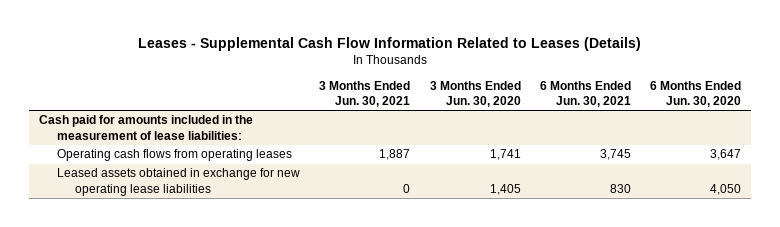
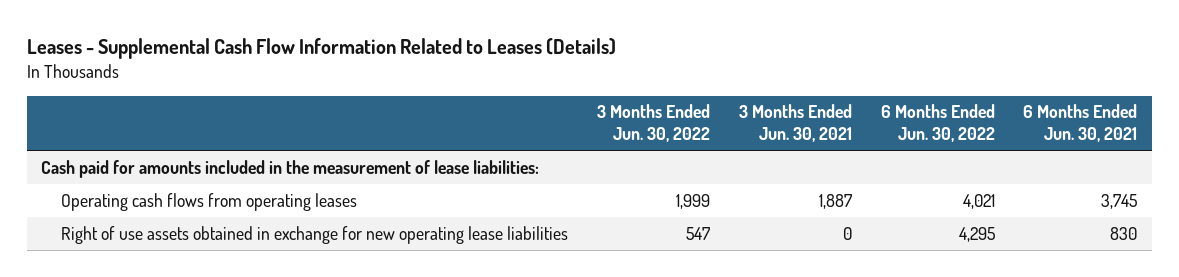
[429,80,521,107] 3 Months Ended Jun. 30, 2020 -> none
[650,80,742,107] 6 Months Ended Jun. 30, 2020 -> none
none -> [597,104,711,143] 3 Months Ended Jun. 30, 2022
none -> [880,104,995,143] 6 Months Ended Jun. 30, 2022
[57,168,301,196] Leased assets obtained in exchange for new operating lease liabilities -> [61,225,569,244] Right of use assets obtained in exchange for new operating lease liabilities

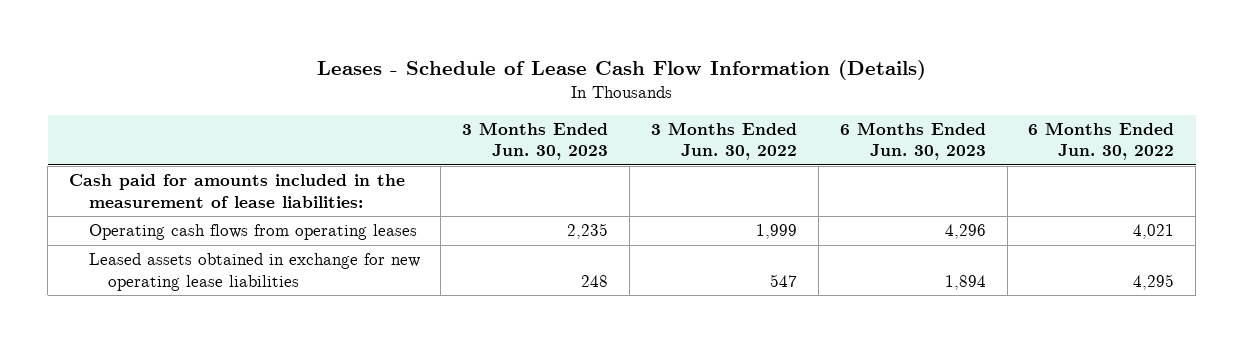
[26,38,616,60] Leases - Supplemental Cash Flow Information Related to Leases (Details) -> [316,59,926,80] Leases - Schedule of Lease Cash Flow Information (Details)
[738,104,852,143] 3 Months Ended Jun. 30, 2021 -> none
[1023,104,1138,143] 6 Months Ended Jun. 30, 2021 -> none
none -> [462,121,609,161] 3 Months Ended Jun. 30, 2023
none -> [839,121,986,161] 6 Months Ended Jun. 30, 2023
[61,225,569,244] Right of use assets obtained in exchange for new operating lease liabilities -> [88,253,420,291] Leased assets obtained in exchange for new operating lease liabilities

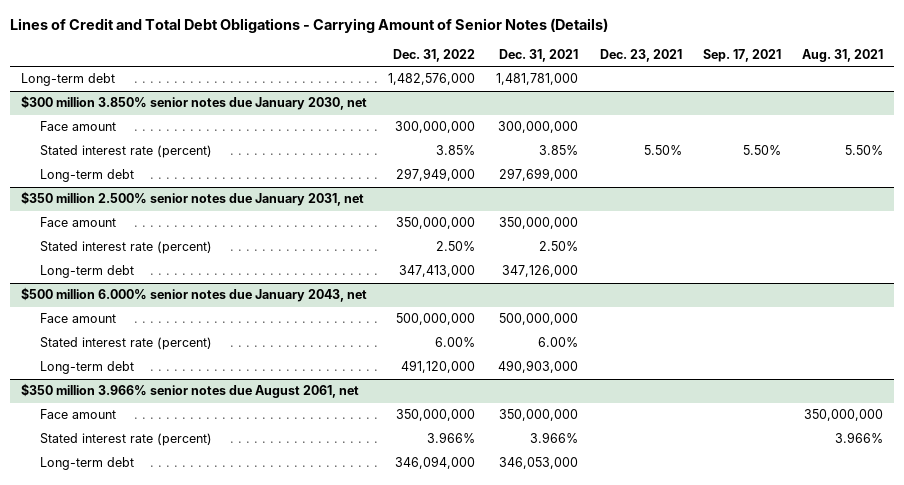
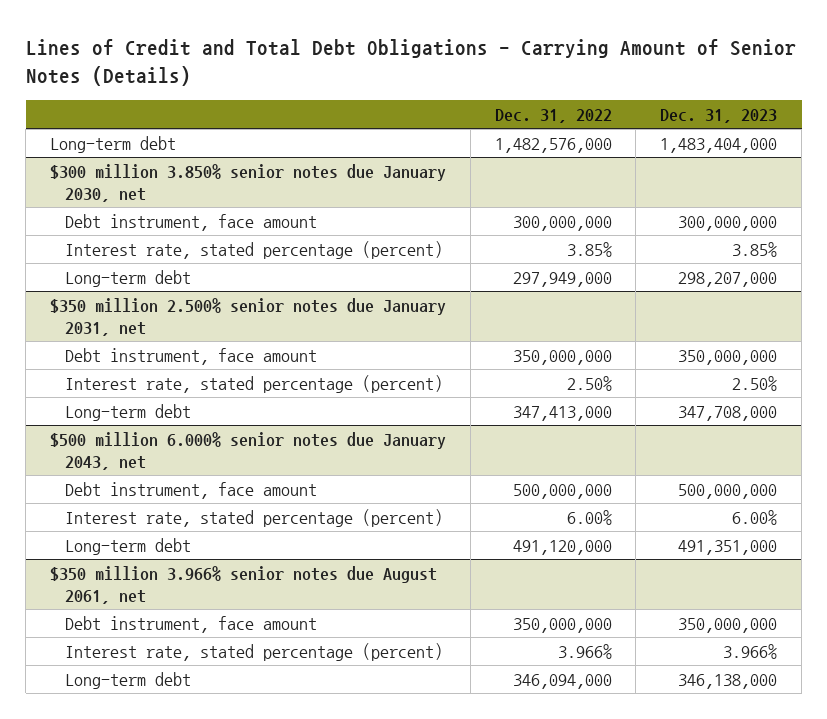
[499,49,579,63] Dec. 31, 2021 -> none
[599,49,682,63] Dec. 23, 2021 -> none
[702,49,781,63] Sep. 17, 2021 -> none
[802,49,884,63] Aug. 31, 2021 -> none
none -> [660,109,778,124] Dec. 31, 2023
[39,121,116,132] Face amount -> [65,213,318,231] Debt instrument, face amount
[39,145,212,159] Stated interest rate (percent) -> [65,240,444,259] Interest rate, stated percentage (percent)
[39,217,116,228] Face amount -> [65,347,318,365] Debt instrument, face amount
[39,241,212,255] Stated interest rate (percent) -> [65,374,444,393] Interest rate, stated percentage (percent)
[39,313,116,324] Face amount -> [65,481,318,499] Debt instrument, face amount
[39,337,212,351] Stated interest rate (percent) -> [65,508,444,527] Interest rate, stated percentage (percent)
[39,409,116,420] Face amount -> [65,615,318,633] Debt instrument, face amount
[39,433,212,447] Stated interest rate (percent) -> [65,642,444,661] Interest rate, stated percentage (percent)

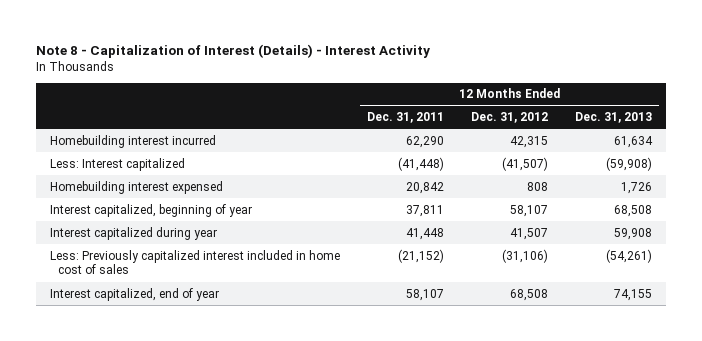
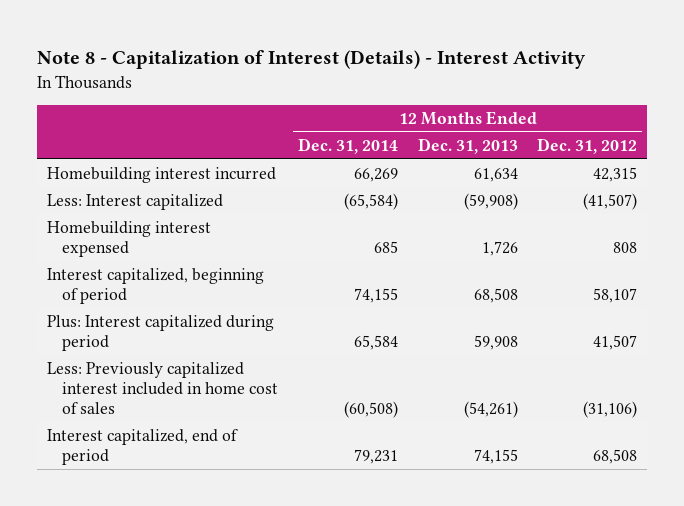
[367,112,445,124] Dec. 31, 2011 -> none
none -> [297,137,398,154] Dec. 31, 2014
[49,203,252,217] Interest capitalized, beginning of year -> [46,268,264,305] Interest capitalized, beginning of period
[49,226,217,240] Interest capitalized during year -> [46,315,274,352] Plus: Interest capitalized during period
[49,287,219,301] Interest capitalized, end of year -> [46,429,238,466] Interest capitalized, end of period

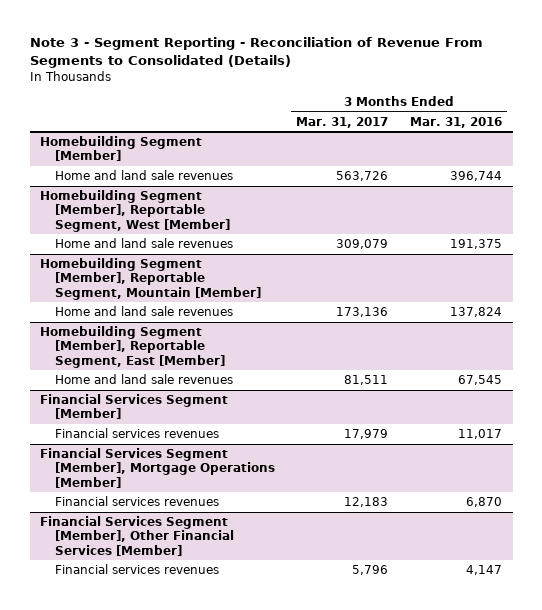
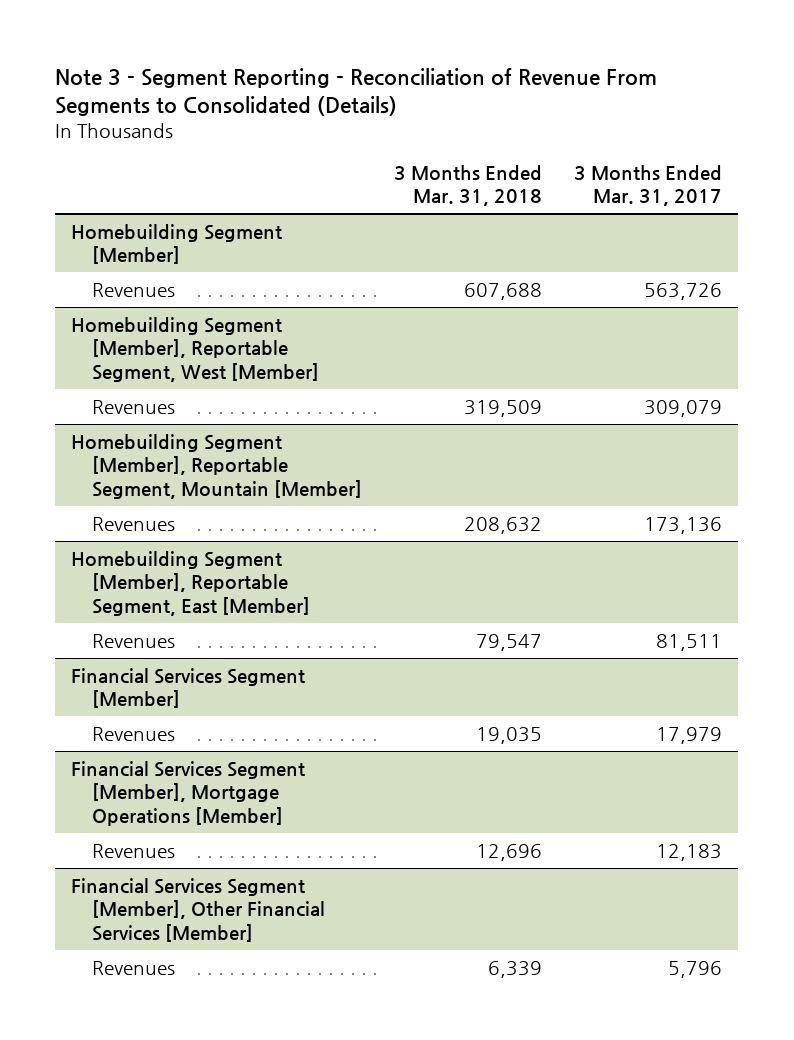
[409,116,502,128] Mar. 31, 2016 -> none
none -> [394,164,543,207] 3 Months Ended Mar. 31, 2018
[54,170,233,181] Home and land sale revenues -> [91,282,175,297] Revenues
[54,238,233,249] Home and land sale revenues -> [91,399,175,414] Revenues
[54,306,233,317] Home and land sale revenues -> [91,516,175,531] Revenues
[54,374,233,385] Home and land sale revenues -> [91,633,175,648] Revenues
[54,428,219,439] Financial services revenues -> [91,726,175,741] Revenues
[54,496,219,507] Financial services revenues -> [91,843,175,858] Revenues
[54,564,219,575] Financial services revenues -> [91,960,175,975] Revenues

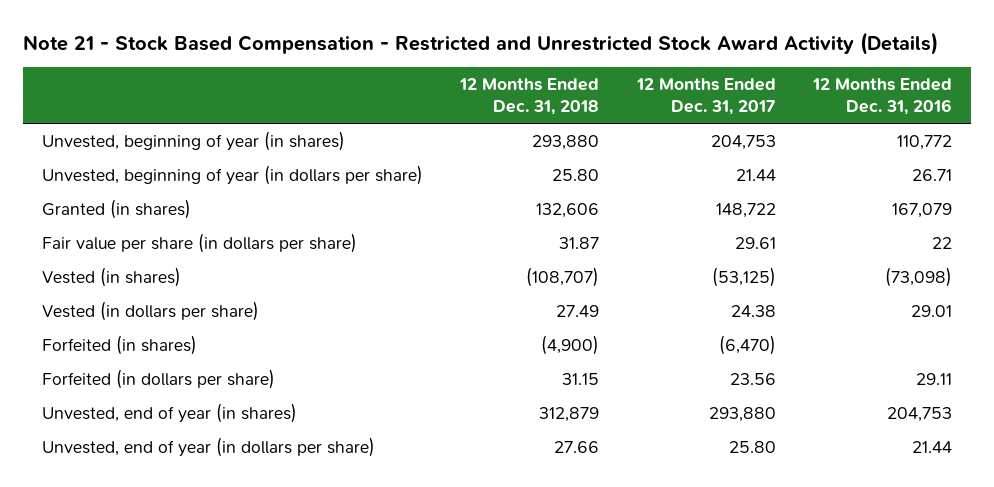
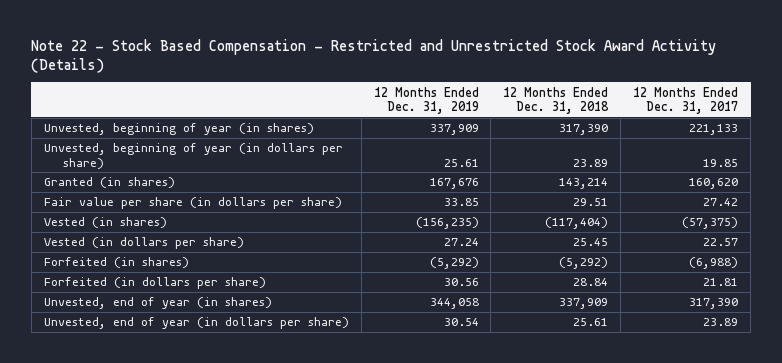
[23,32,939,56] Note 21 - Stock Based Compensation - Restricted and Unrestricted Stock Award Activity (Details) -> [31,38,717,73] Note 22 - Stock Based Compensation - Restricted and Unrestricted Stock Award Activity (Details)
[812,78,953,115] 12 Months Ended Dec. 31, 2016 -> none
none -> [373,86,479,115] 12 Months Ended Dec. 31, 2019
[532,135,600,151] 293,880 -> [559,124,609,136] 317,390
[710,135,776,151] 204,753 -> [689,124,739,136] 221,133
[552,169,600,182] 25.80 -> [573,158,609,167] 23.89
[735,169,776,182] 21.44 -> [703,158,739,167] 19.85
[536,203,600,219] 132,606 -> [559,178,609,190] 143,214
[715,203,776,219] 148,722 -> [689,178,739,190] 160,620
[559,237,600,250] 31.87 -> [573,198,609,207] 29.51
[734,237,776,250] 29.61 -> [703,198,739,207] 27.42
[526,267,600,288] (108,707) -> [545,217,609,230] (117,404)
[711,267,776,288] (53,125) -> [682,217,739,230] (57,375)
[556,305,600,318] 27.49 -> [573,238,609,247] 25.45
[730,305,776,318] 24.38 -> [703,238,739,247] 22.57
[541,335,600,356] (4,900) -> [559,257,609,270] (5,292)
[718,335,776,356] (6,470) -> [689,257,739,270] (6,988)
[562,373,600,386] 31.15 -> [573,278,609,287] 28.84
[729,373,776,386] 23.56 -> [703,278,739,287] 21.81
[539,407,600,423] 312,879 -> [559,298,609,310] 337,909
[708,407,776,423] 293,880 -> [689,298,739,310] 317,390
[554,441,600,454] 27.66 -> [573,318,609,327] 25.61
[728,441,776,454] 25.80 -> [703,318,739,327] 23.89

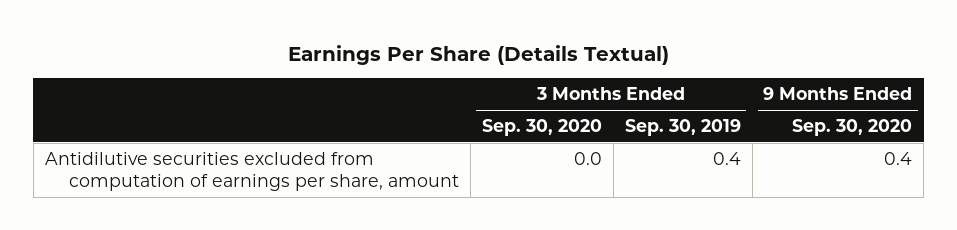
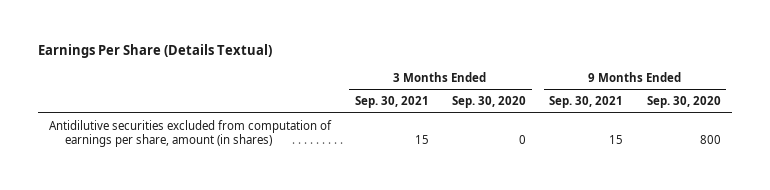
[624,119,741,137] Sep. 30, 2019 -> none
none -> [354,96,429,109] Sep. 30, 2021
none -> [549,96,624,109] Sep. 30, 2021
[44,152,459,192] Antidilutive securities excluded from computation of earnings per share, amount -> [49,119,333,148] Antidilutive securities excluded from computation of earnings per share, amount (in shares)
[573,152,602,166] 0.0 -> [519,135,527,145] 0
[884,152,913,166] 0.4 -> [699,135,721,145] 800

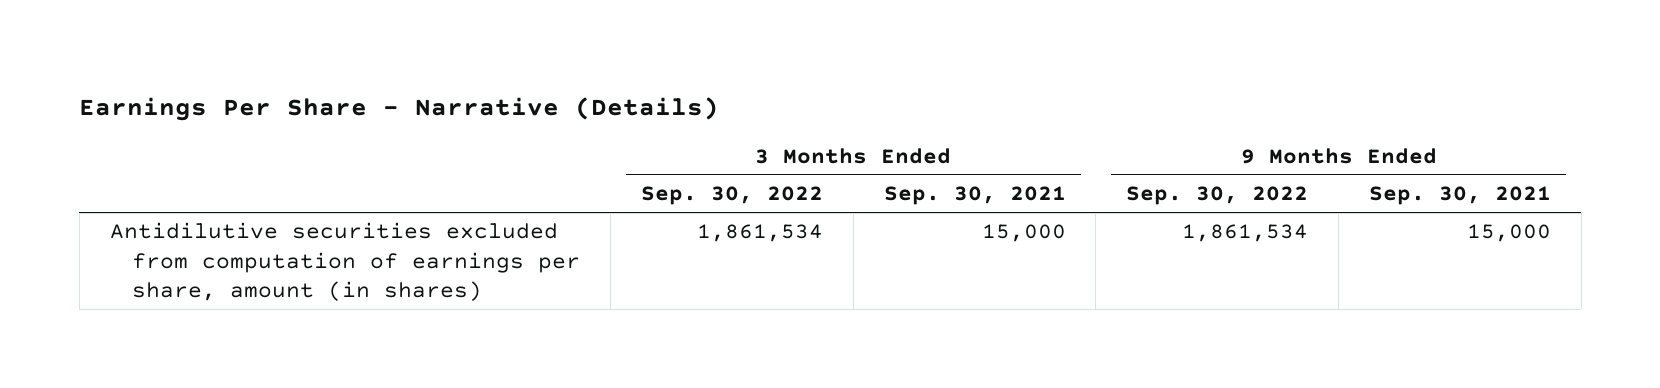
[37,44,272,59] Earnings Per Share (Details Textual) -> [79,96,720,121] Earnings Per Share - Narrative (Details)
[452,96,527,109] Sep. 30, 2020 -> none
[646,96,721,109] Sep. 30, 2020 -> none
none -> [640,186,823,206] Sep. 30, 2022
none -> [1126,186,1309,206] Sep. 30, 2022
[414,135,429,145] 15 -> [981,224,1066,243] 15,000
[609,135,624,145] 15 -> [1466,224,1551,243] 15,000

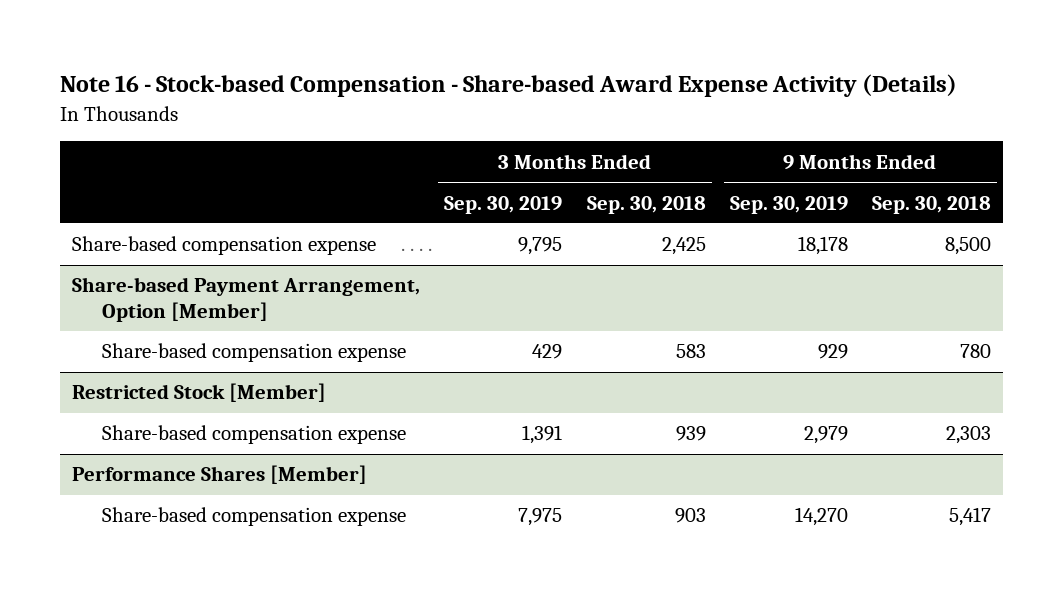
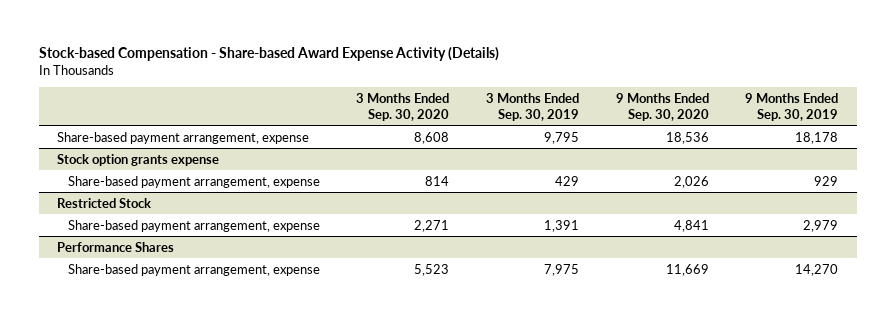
[59,74,957,98] Note 16 - Stock-based Compensation - Share-based Award Expense Activity (Details) -> [38,47,499,62] Stock-based Compensation - Share-based Award Expense Activity (Details)
[586,195,706,214] Sep. 30, 2018 -> none
[872,195,992,214] Sep. 30, 2018 -> none
none -> [356,92,450,121] 3 Months Ended Sep. 30, 2020
none -> [615,92,709,121] 9 Months Ended Sep. 30, 2020
[71,236,376,256] Share-based compensation expense -> [57,131,310,144] Share-based payment arrangement, expense
[71,277,420,322] Share-based Payment Arrangement, Option [Member] -> [57,153,220,166] Stock option grants expense
[101,343,406,363] Share-based compensation expense -> [67,175,320,188] Share-based payment arrangement, expense
[71,383,326,403] Restricted Stock [Member] -> [57,197,152,208] Restricted Stock
[101,425,406,445] Share-based compensation expense -> [67,219,320,232] Share-based payment arrangement, expense
[71,465,367,485] Performance Shares [Member] -> [57,241,175,252] Performance Shares
[101,507,406,527] Share-based compensation expense -> [67,263,320,276] Share-based payment arrangement, expense

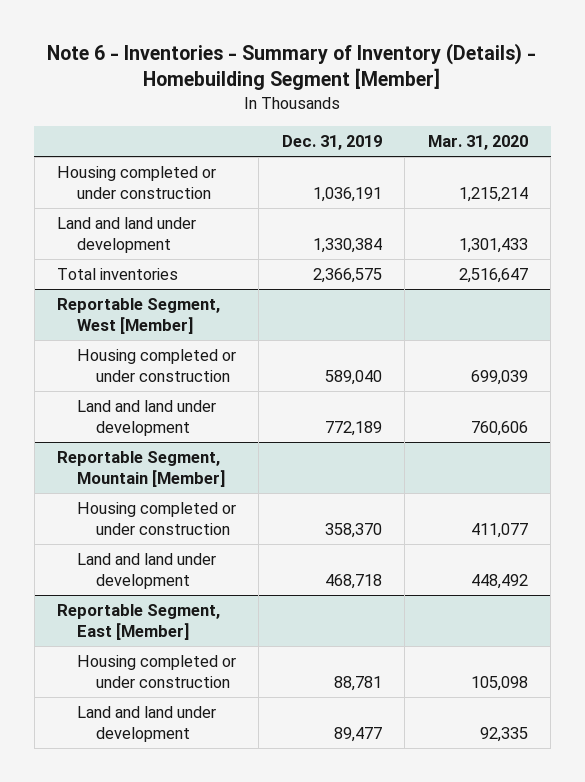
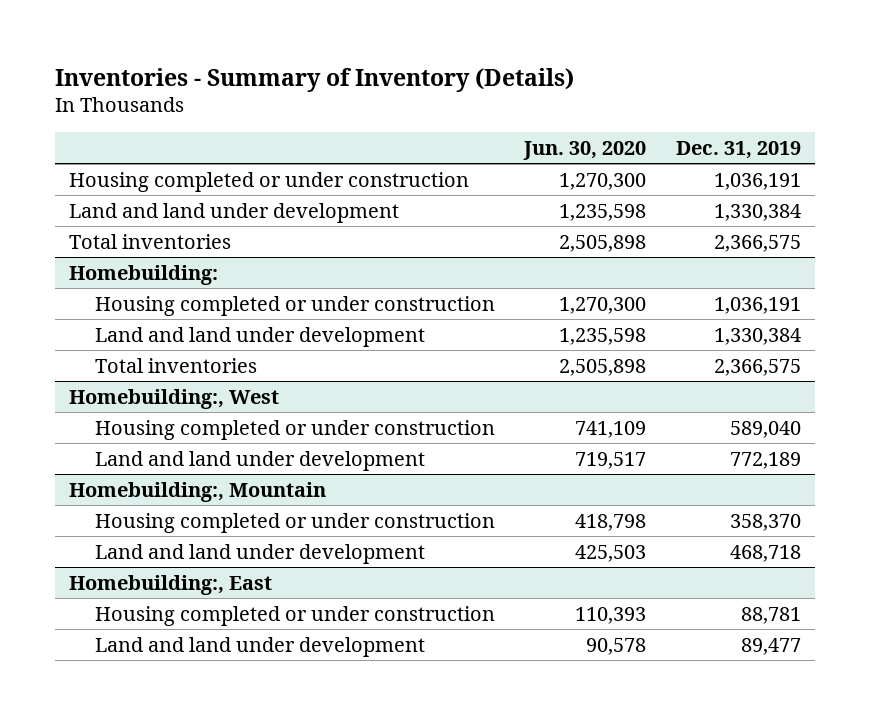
[47,43,537,91] Note 6 - Inventories - Summary of Inventory (Details) - Homebuilding Segment [Member] -> [54,67,574,92] Inventories - Summary of Inventory (Details)
[427,134,528,150] Mar. 31, 2020 -> none
none -> [523,140,647,160] Jun. 30, 2020
[57,298,221,334] Reportable Segment, West [Member] -> [69,264,219,285] Homebuilding:
none -> [95,295,496,316] Housing completed or under construction
none -> [95,326,426,347] Land and land under development
none -> [95,357,258,373] Total inventories
none -> [69,388,280,409] Homebuilding:, West
[57,451,226,487] Reportable Segment, Mountain [Member] -> none
none -> [69,481,327,502] Homebuilding:, Mountain
[57,604,221,640] Reportable Segment, East [Member] -> none
none -> [69,574,273,595] Homebuilding:, East

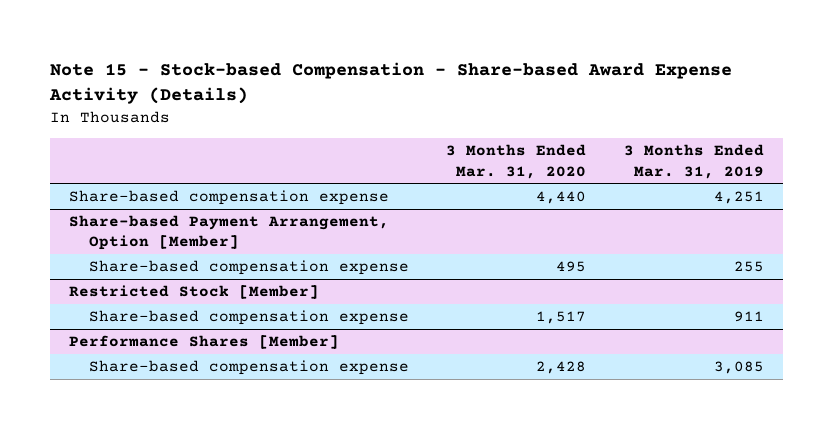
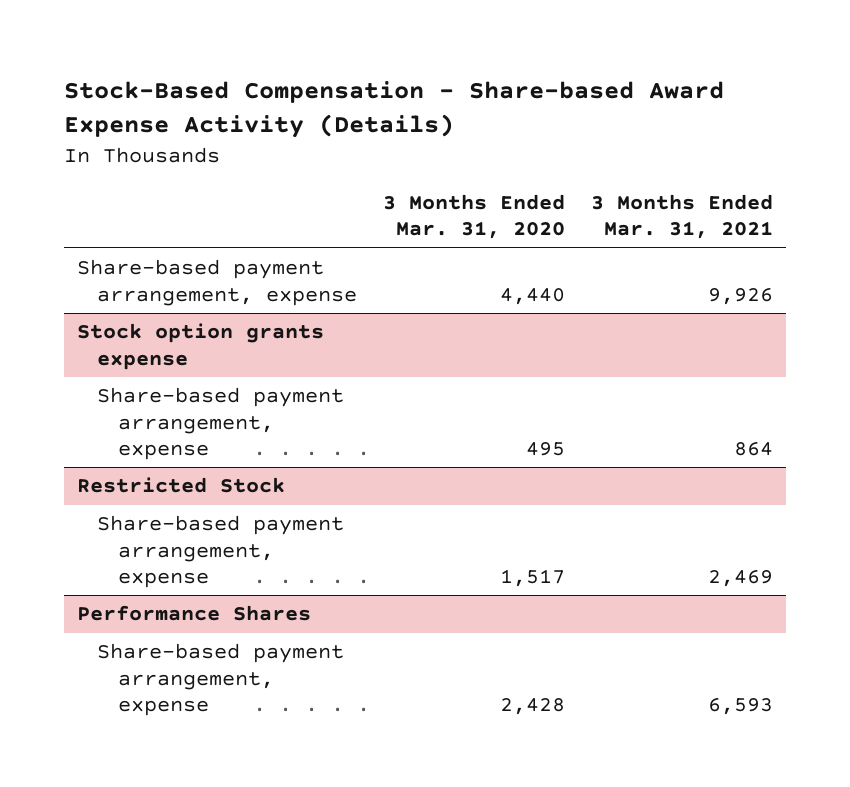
[48,61,732,105] Note 15 - Stock-based Compensation - Share-based Award Expense Activity (Details) -> [63,80,724,139] Stock-Based Compensation - Share-based Award Expense Activity (Details)
[623,144,764,179] 3 Months Ended Mar. 31, 2019 -> none
none -> [591,194,774,240] 3 Months Ended Mar. 31, 2021
[68,190,389,206] Share-based compensation expense -> [76,259,358,306] Share-based payment arrangement, expense
[68,215,389,251] Share-based Payment Arrangement, Option [Member] -> [76,323,324,370] Stock option grants expense
[88,260,409,276] Share-based compensation expense -> [97,387,345,460] Share-based payment arrangement, expense
[68,285,319,300] Restricted Stock [Member] -> [76,477,285,494] Restricted Stock
[88,310,409,326] Share-based compensation expense -> [97,515,345,588] Share-based payment arrangement, expense
[68,335,339,350] Performance Shares [Member] -> [76,605,311,622] Performance Shares
[88,360,409,376] Share-based compensation expense -> [97,643,345,716] Share-based payment arrangement, expense

